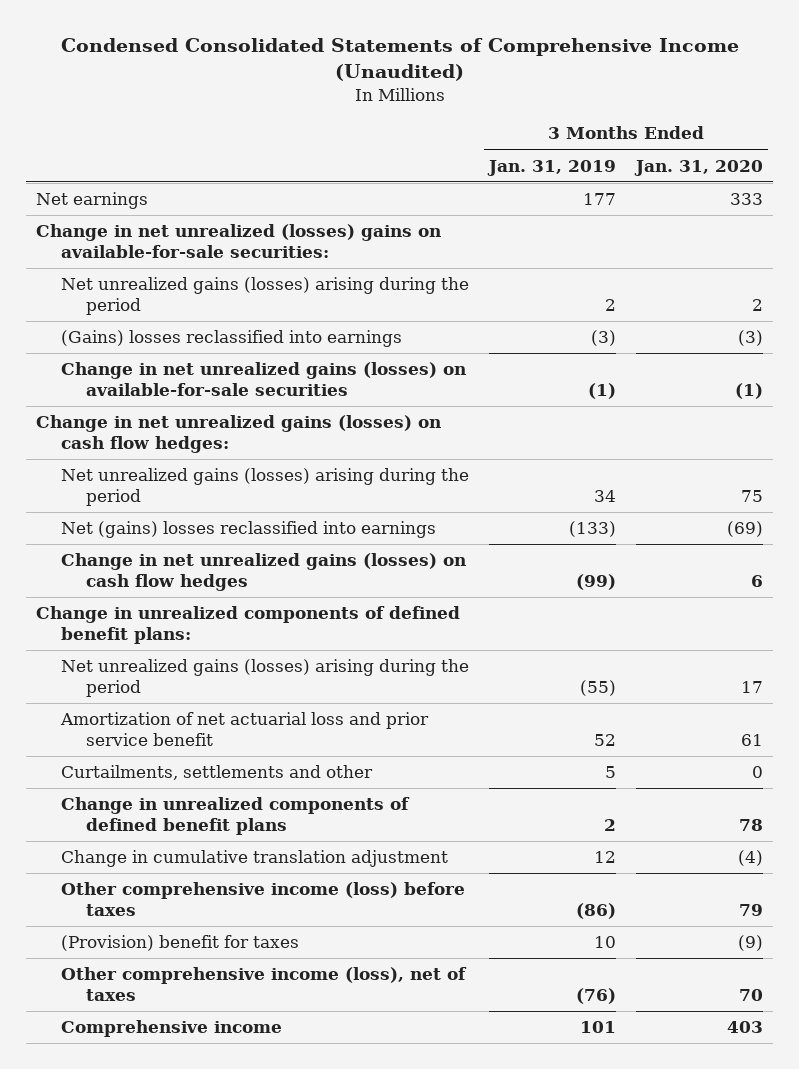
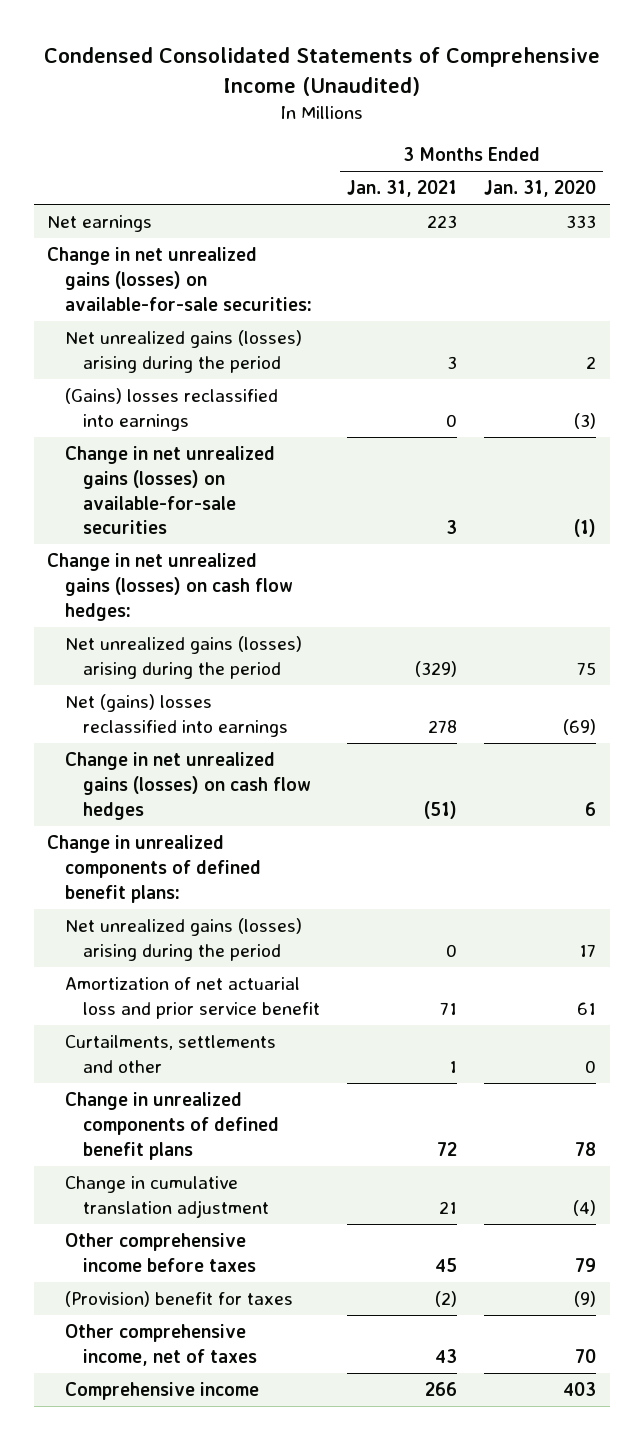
[487,159,617,176] Jan. 31, 2019 -> none
none -> [347,180,458,198] Jan. 31, 2021
[36,224,442,258] Change in net unrealized (losses) gains on available-for-sale securities: -> [47,247,313,311] Change in net unrealized gains (losses) on available-for-sale securities:
[61,882,466,916] Other comprehensive income (loss) before taxes -> [65,1233,256,1272] Other comprehensive income before taxes
[61,967,468,1001] Other comprehensive income (loss), net of taxes -> [65,1324,257,1366] Other comprehensive income, net of taxes

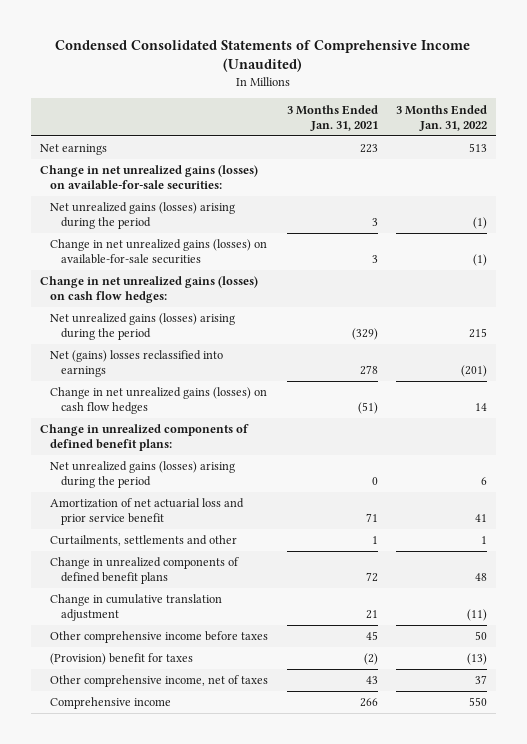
[484,180,597,198] Jan. 31, 2020 -> none
none -> [395,104,487,131] 3 Months Ended Jan. 31, 2022
[65,388,279,431] (Gains) losses reclassified into earnings -> none

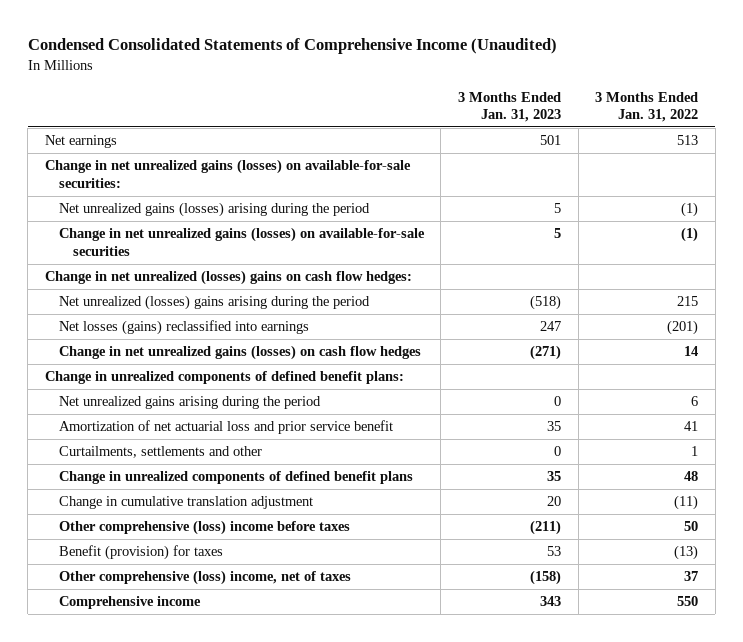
[286,104,378,131] 3 Months Ended Jan. 31, 2021 -> none
none -> [458,91,562,123] 3 Months Ended Jan. 31, 2023
[40,276,259,304] Change in net unrealized gains (losses) on cash flow hedges: -> [45,270,413,286] Change in net unrealized (losses) gains on cash flow hedges:
[50,313,236,341] Net unrealized gains (losses) arising during the period -> [58,295,370,311] Net unrealized (losses) gains arising during the period
[50,350,224,378] Net (gains) losses reclassified into earnings -> [58,320,309,336] Net losses (gains) reclassified into earnings
[50,461,236,489] Net unrealized gains (losses) arising during the period -> [58,396,321,410] Net unrealized gains arising during the period
[50,631,269,644] Other comprehensive income before taxes -> [58,520,350,536] Other comprehensive (loss) income before taxes
[50,653,194,666] (Provision) benefit for taxes -> [58,545,223,561] Benefit (provision) for taxes
[50,675,269,688] Other comprehensive income, net of taxes -> [58,570,351,586] Other comprehensive (loss) income, net of taxes

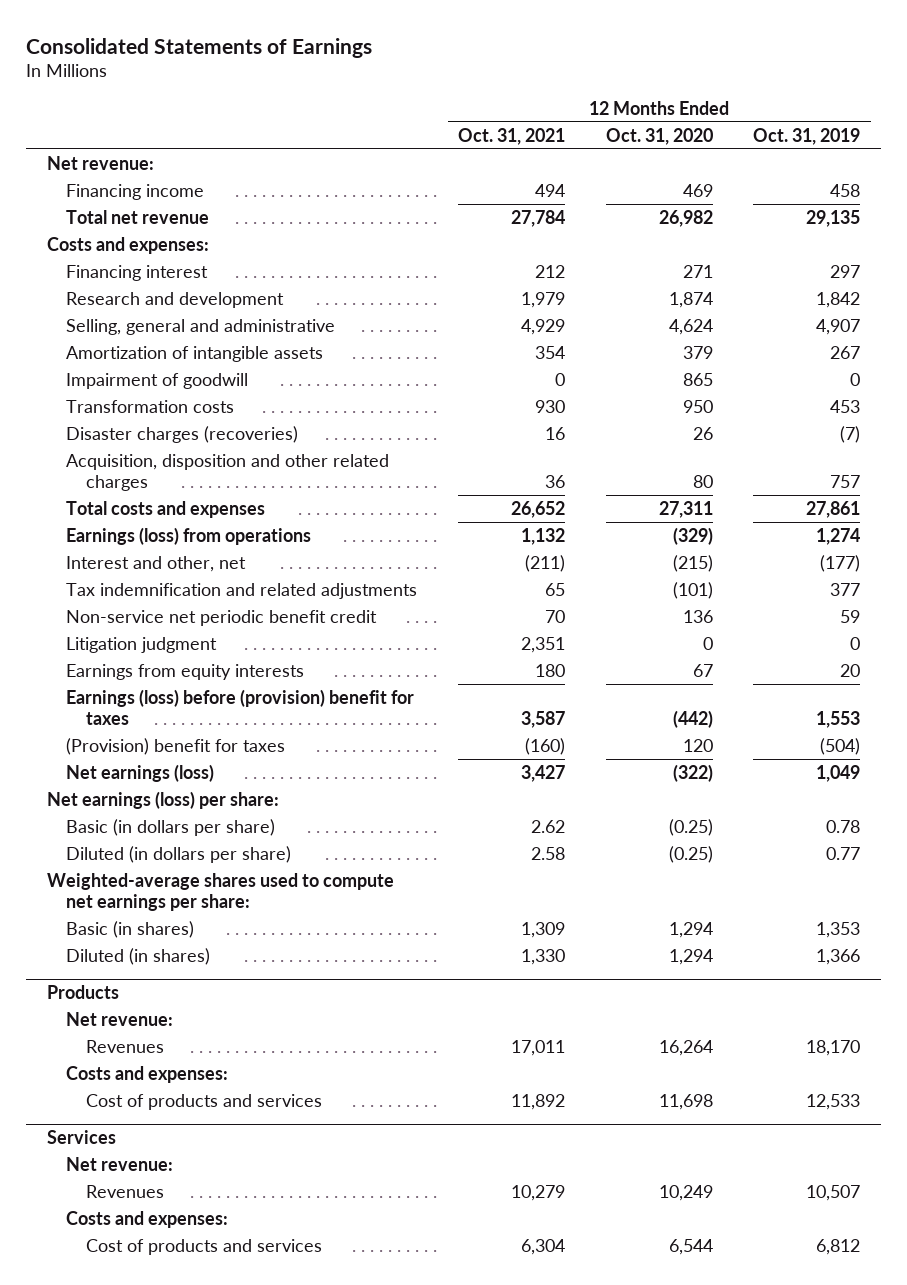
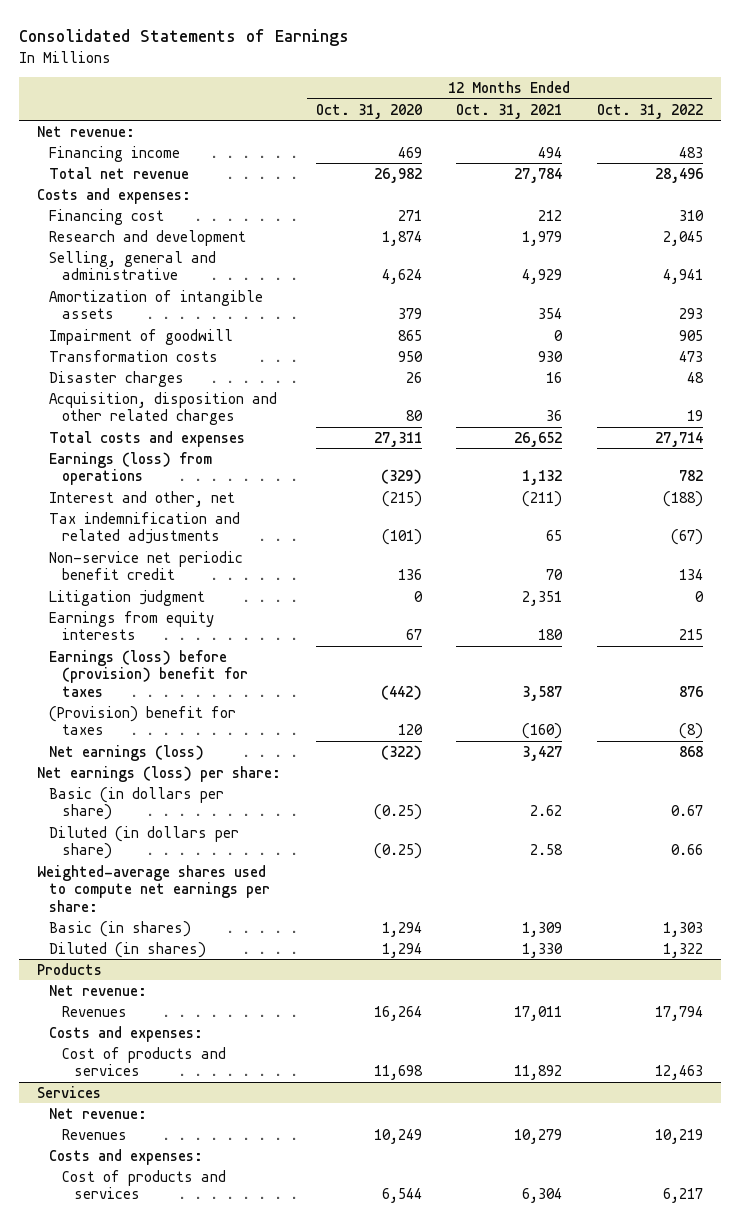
[753,127,861,145] Oct. 31, 2019 -> none
none -> [597,103,704,119] Oct. 31, 2022
[66,264,209,281] Financing interest -> [49,208,165,225] Financing cost
[66,425,299,443] Disaster charges (recoveries) -> [49,370,185,387] Disaster charges

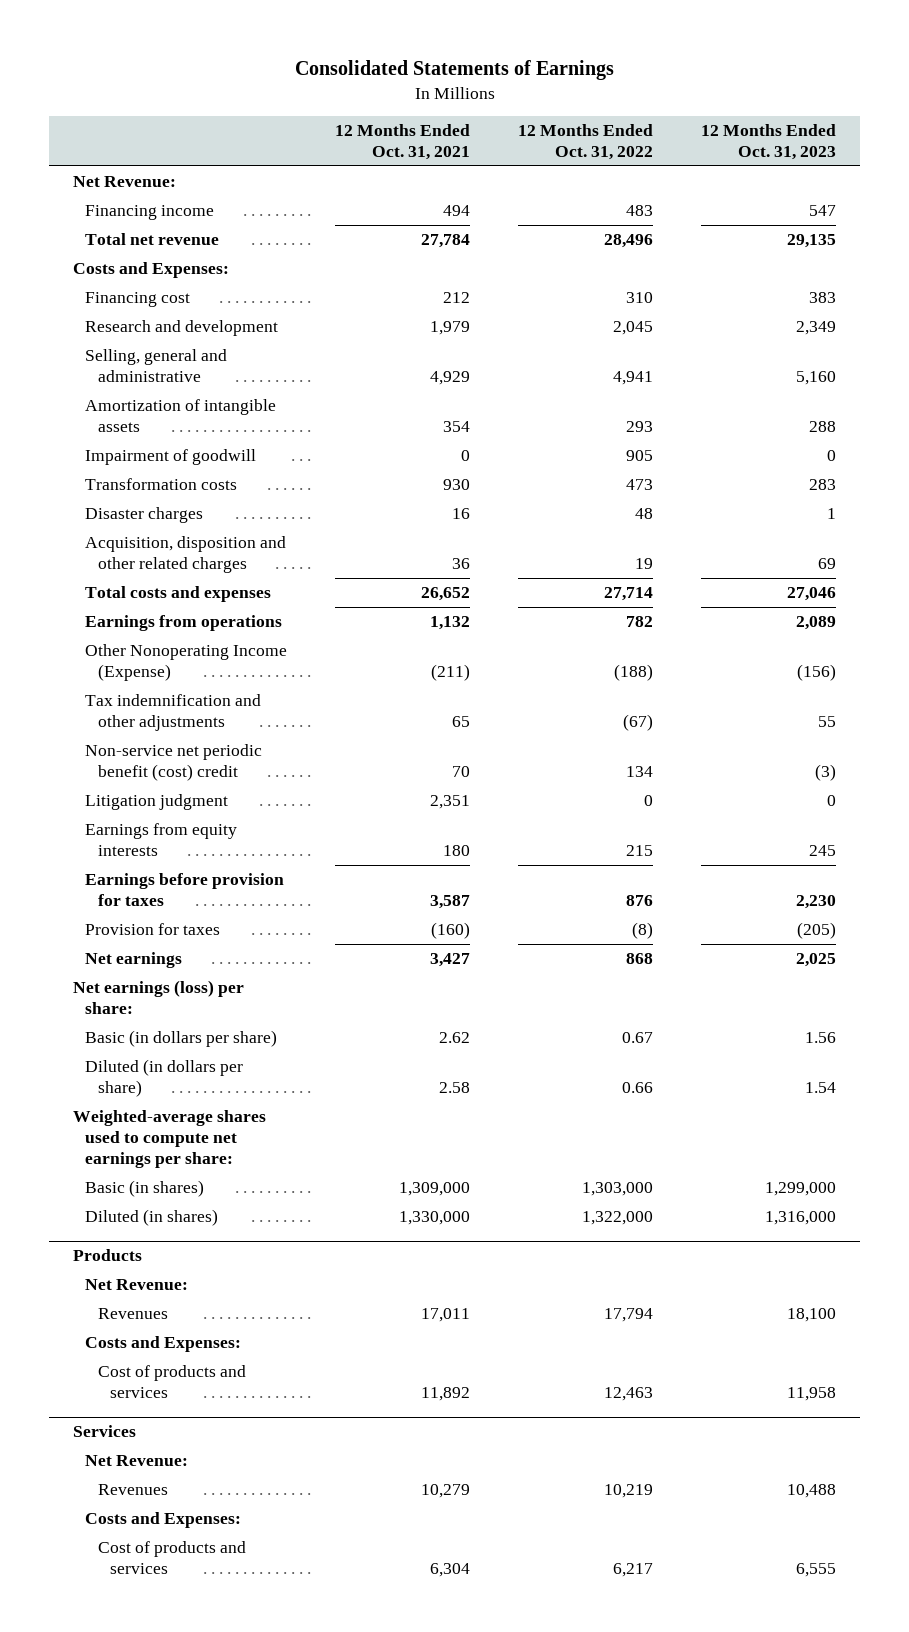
[315,103,422,119] Oct. 31, 2020 -> none
none -> [701,124,837,160] 12 Months Ended Oct. 31, 2023
[36,125,135,137] Net revenue: -> [72,176,176,188] Net Revenue:
[36,187,191,204] Costs and expenses: -> [72,262,229,279] Costs and Expenses:
[49,451,213,486] Earnings (loss) from operations -> [85,615,283,632] Earnings from operations
[49,490,236,507] Interest and other, net -> [85,644,288,681] Other Nonoperating Income (Expense)
[49,511,241,545] Tax indemnification and related adjustments -> [85,694,262,731] Tax indemnification and other adjustments
[49,550,244,581] Non-service net periodic benefit credit -> [85,744,263,781] Non-service net periodic benefit (cost) credit
[49,649,248,697] Earnings (loss) before (provision) benefit for taxes -> [85,873,285,906] Earnings before provision for taxes
[49,705,237,736] (Provision) benefit for taxes -> [85,923,221,936] Provision for taxes
[49,744,205,761] Net earnings (loss) -> [85,952,183,969] Net earnings
[522,921,563,937] 1,309 -> [399,1182,471,1197] 1,309,000
[663,921,704,937] 1,303 -> [582,1182,654,1197] 1,303,000
[522,942,564,958] 1,330 -> [399,1211,471,1226] 1,330,000
[663,942,704,958] 1,322 -> [582,1211,654,1226] 1,322,000
[49,984,148,996] Net revenue: -> [85,1279,189,1291] Net Revenue:
[49,1025,204,1042] Costs and expenses: -> [85,1336,242,1353] Costs and Expenses:
[49,1107,148,1119] Net revenue: -> [85,1455,189,1467] Net Revenue:
[49,1148,204,1165] Costs and expenses: -> [85,1512,242,1529] Costs and Expenses:

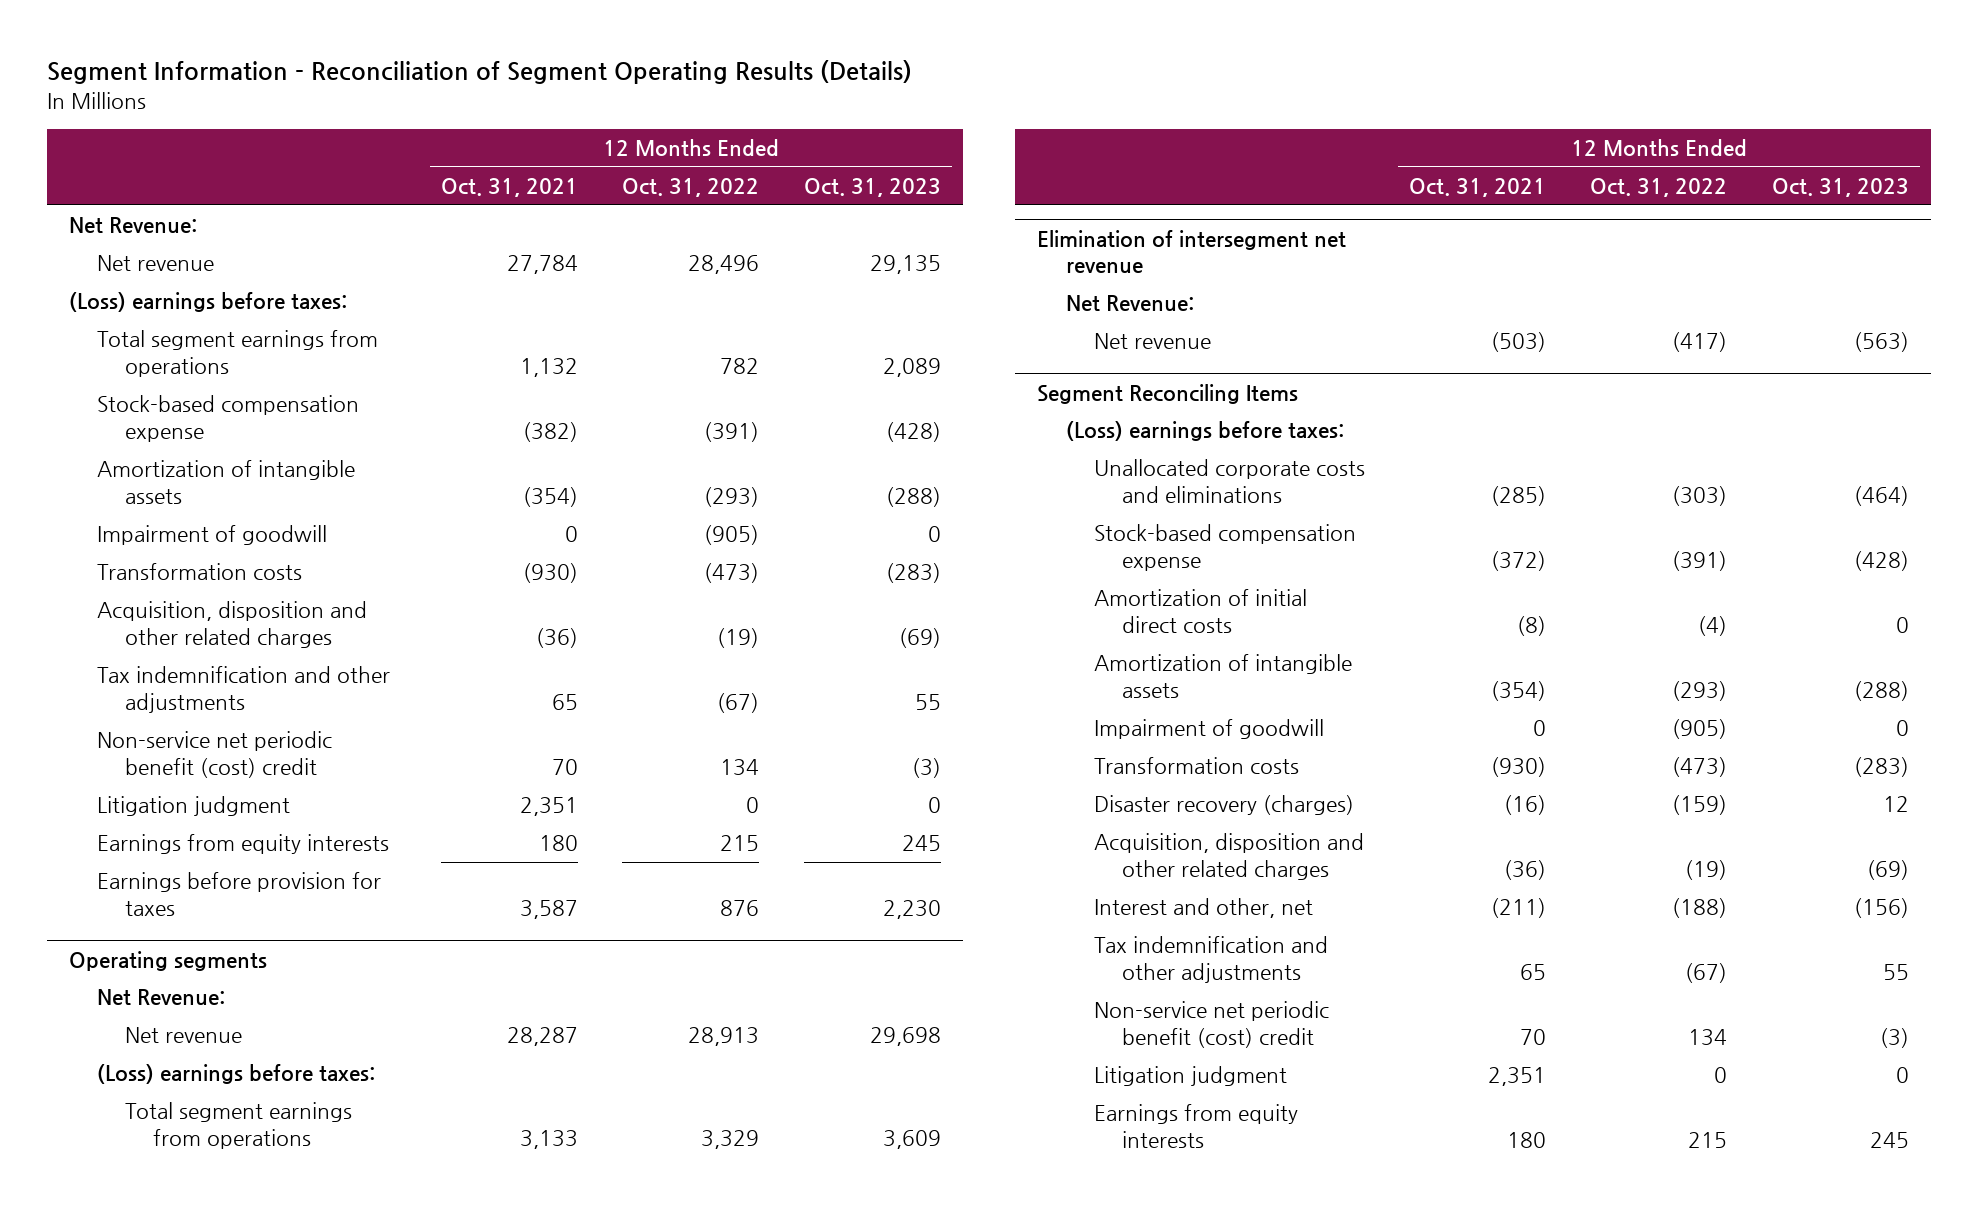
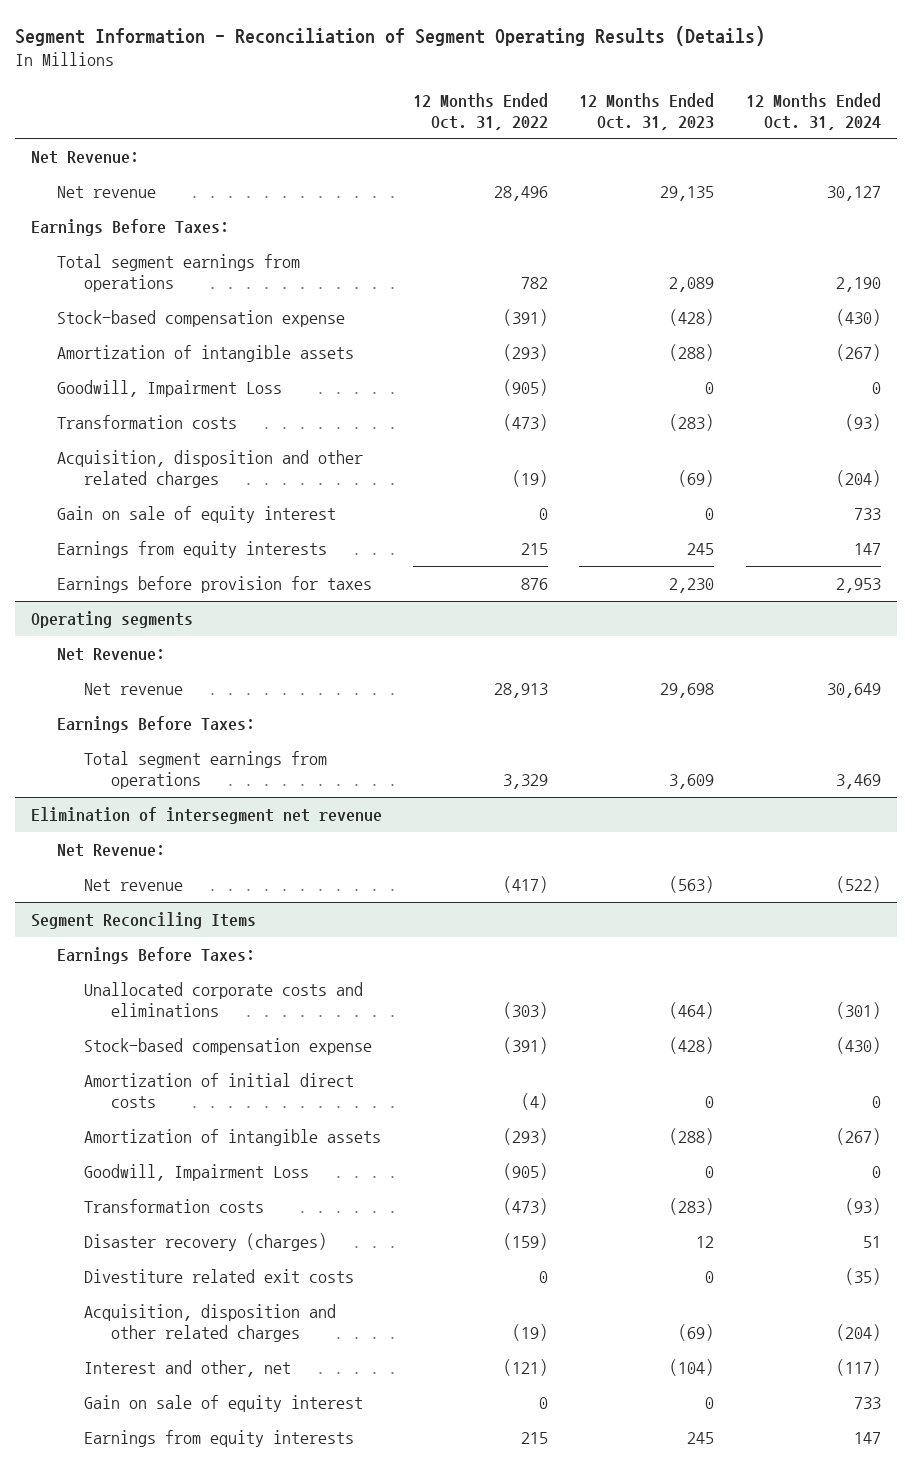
[440,177,578,197] Oct. 31, 2021 -> none
none -> [745,92,881,130] 12 Months Ended Oct. 31, 2024
[69,292,348,313] (Loss) earnings before taxes: -> [30,218,229,236] Earnings Before Taxes:
[97,525,328,546] Impairment of goodwill -> [57,379,283,397] Goodwill, Impairment Loss
[97,666,391,713] Tax indemnification and other adjustments -> none
[97,731,333,778] Non-service net periodic benefit (cost) credit -> none
[97,796,291,817] Litigation judgment -> none
none -> [57,505,337,523] Gain on sale of equity interest
[97,1064,376,1085] (Loss) earnings before taxes: -> [57,715,256,733] Earnings Before Taxes:
[1065,421,1344,442] (Loss) earnings before taxes: -> [57,946,256,964] Earnings Before Taxes:
[1093,719,1324,740] Impairment of goodwill -> [84,1163,310,1181] Goodwill, Impairment Loss
none -> [84,1268,355,1283] Divestiture related exit costs
[1093,936,1328,983] Tax indemnification and other adjustments -> none
[1093,1001,1329,1048] Non-service net periodic benefit (cost) credit -> none
[1093,1066,1287,1087] Litigation judgment -> none
[1672,898,1728,919] (188) -> [502,1358,548,1376] (121)
[1853,898,1909,919] (156) -> [669,1358,715,1376] (104)
none -> [84,1394,364,1412] Gain on sale of equity interest

